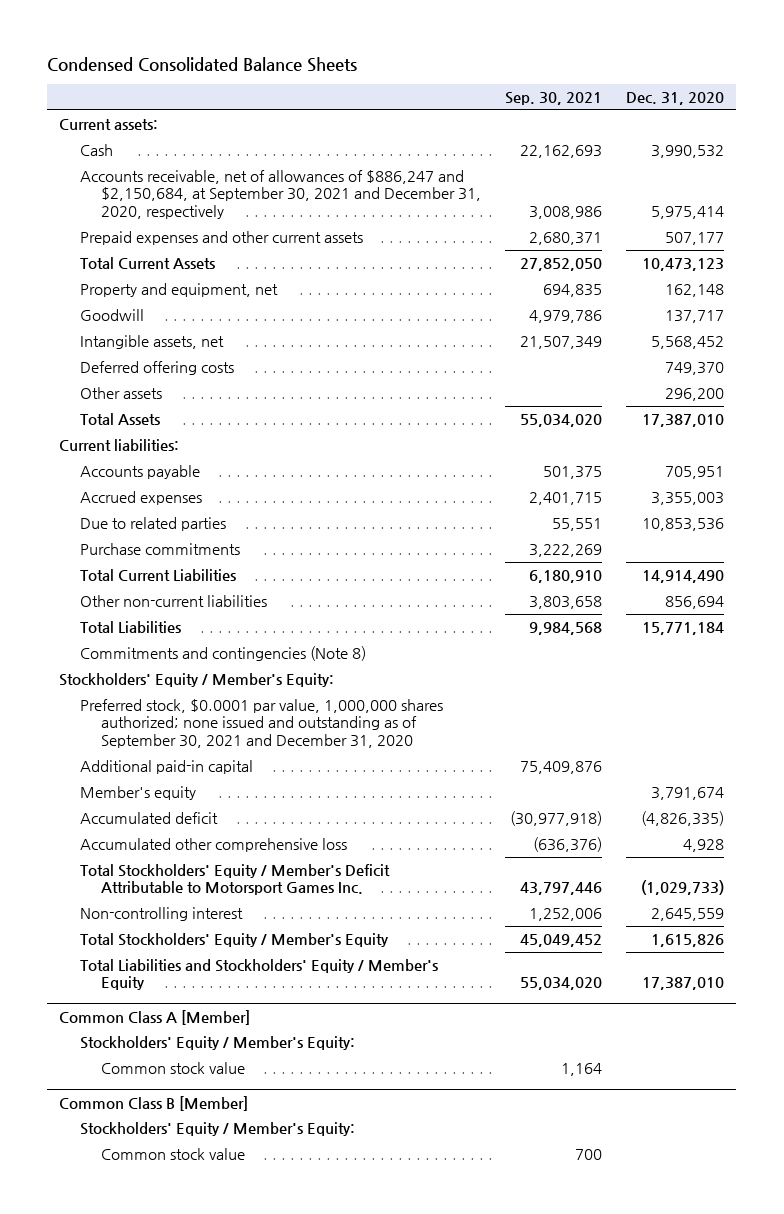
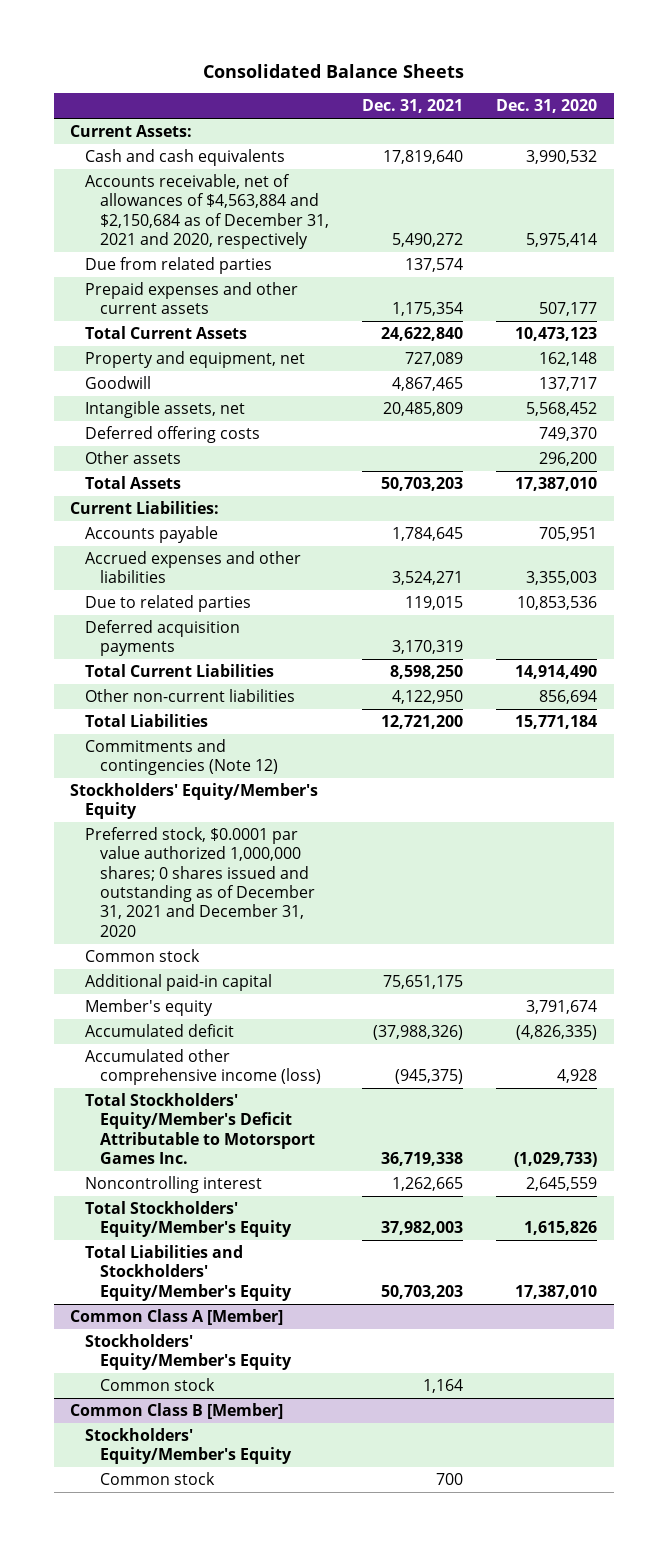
[47,56,358,72] Condensed Consolidated Balance Sheets -> [202,63,464,78] Consolidated Balance Sheets
[505,91,603,105] Sep. 30, 2021 -> none
none -> [362,99,464,114] Dec. 31, 2021
[59,118,159,130] Current assets: -> [70,124,193,137] Current Assets:
[80,143,114,156] Cash -> [85,148,286,166] Cash and cash equivalents
[80,169,482,219] Accounts receivable, net of allowances of $886,247 and $2,150,684, at September 30, 2021 and December 31, 2020, respectively -> [85,173,330,250] Accounts receivable, net of allowances of $4,563,884 and $2,150,684 as of December 31, 2021 and 2020, respectively
none -> [85,256,273,274] Due from related parties
[59,438,180,451] Current liabilities: -> [70,500,220,514] Current Liabilities:
[80,490,203,505] Accrued expenses -> [85,550,302,584] Accrued expenses and other liabilities
[80,542,241,555] Purchase commitments -> none
none -> [85,619,241,657] Deferred acquisition payments
[80,645,367,661] Commitments and contingencies (Note 8) -> [85,738,279,776] Commitments and contingencies (Note 12)
[59,672,335,687] Stockholders' Equity / Member's Equity: -> [70,782,319,820] Stockholders' Equity/Member's Equity
[80,698,444,748] Preferred stock, $0.0001 par value, 1,000,000 shares authorized; none issued and outstanding as of September 30, 2021 and December 31, 2020 -> [85,826,316,937] Preferred stock, $0.0001 par value authorized 1,000,000 shares; 0 shares issued and outstanding as of December 31, 2021 and December 31, 2020
none -> [85,948,201,962] Common stock
[80,837,348,852] Accumulated other comprehensive loss -> [85,1048,322,1086] Accumulated other comprehensive income (loss)
[80,863,391,896] Total Stockholders' Equity / Member's Deficit Attributable to Motorsport Games Inc. -> [85,1092,316,1165] Total Stockholders' Equity/Member's Deficit Attributable to Motorsport Games Inc.
[80,906,244,921] Non-controlling interest -> [85,1175,263,1193] Noncontrolling interest
[80,932,390,947] Total Stockholders' Equity / Member's Equity -> [85,1200,293,1238] Total Stockholders' Equity/Member's Equity
[80,958,439,991] Total Liabilities and Stockholders' Equity / Member's Equity -> [85,1244,293,1301] Total Liabilities and Stockholders' Equity/Member's Equity
[80,1035,356,1050] Stockholders' Equity / Member's Equity: -> [85,1333,293,1371] Stockholders' Equity/Member's Equity
[101,1061,246,1074] Common stock value -> [100,1377,216,1391] Common stock
[80,1121,356,1136] Stockholders' Equity / Member's Equity: -> [85,1427,293,1465] Stockholders' Equity/Member's Equity
[101,1147,246,1160] Common stock value -> [100,1471,216,1485] Common stock

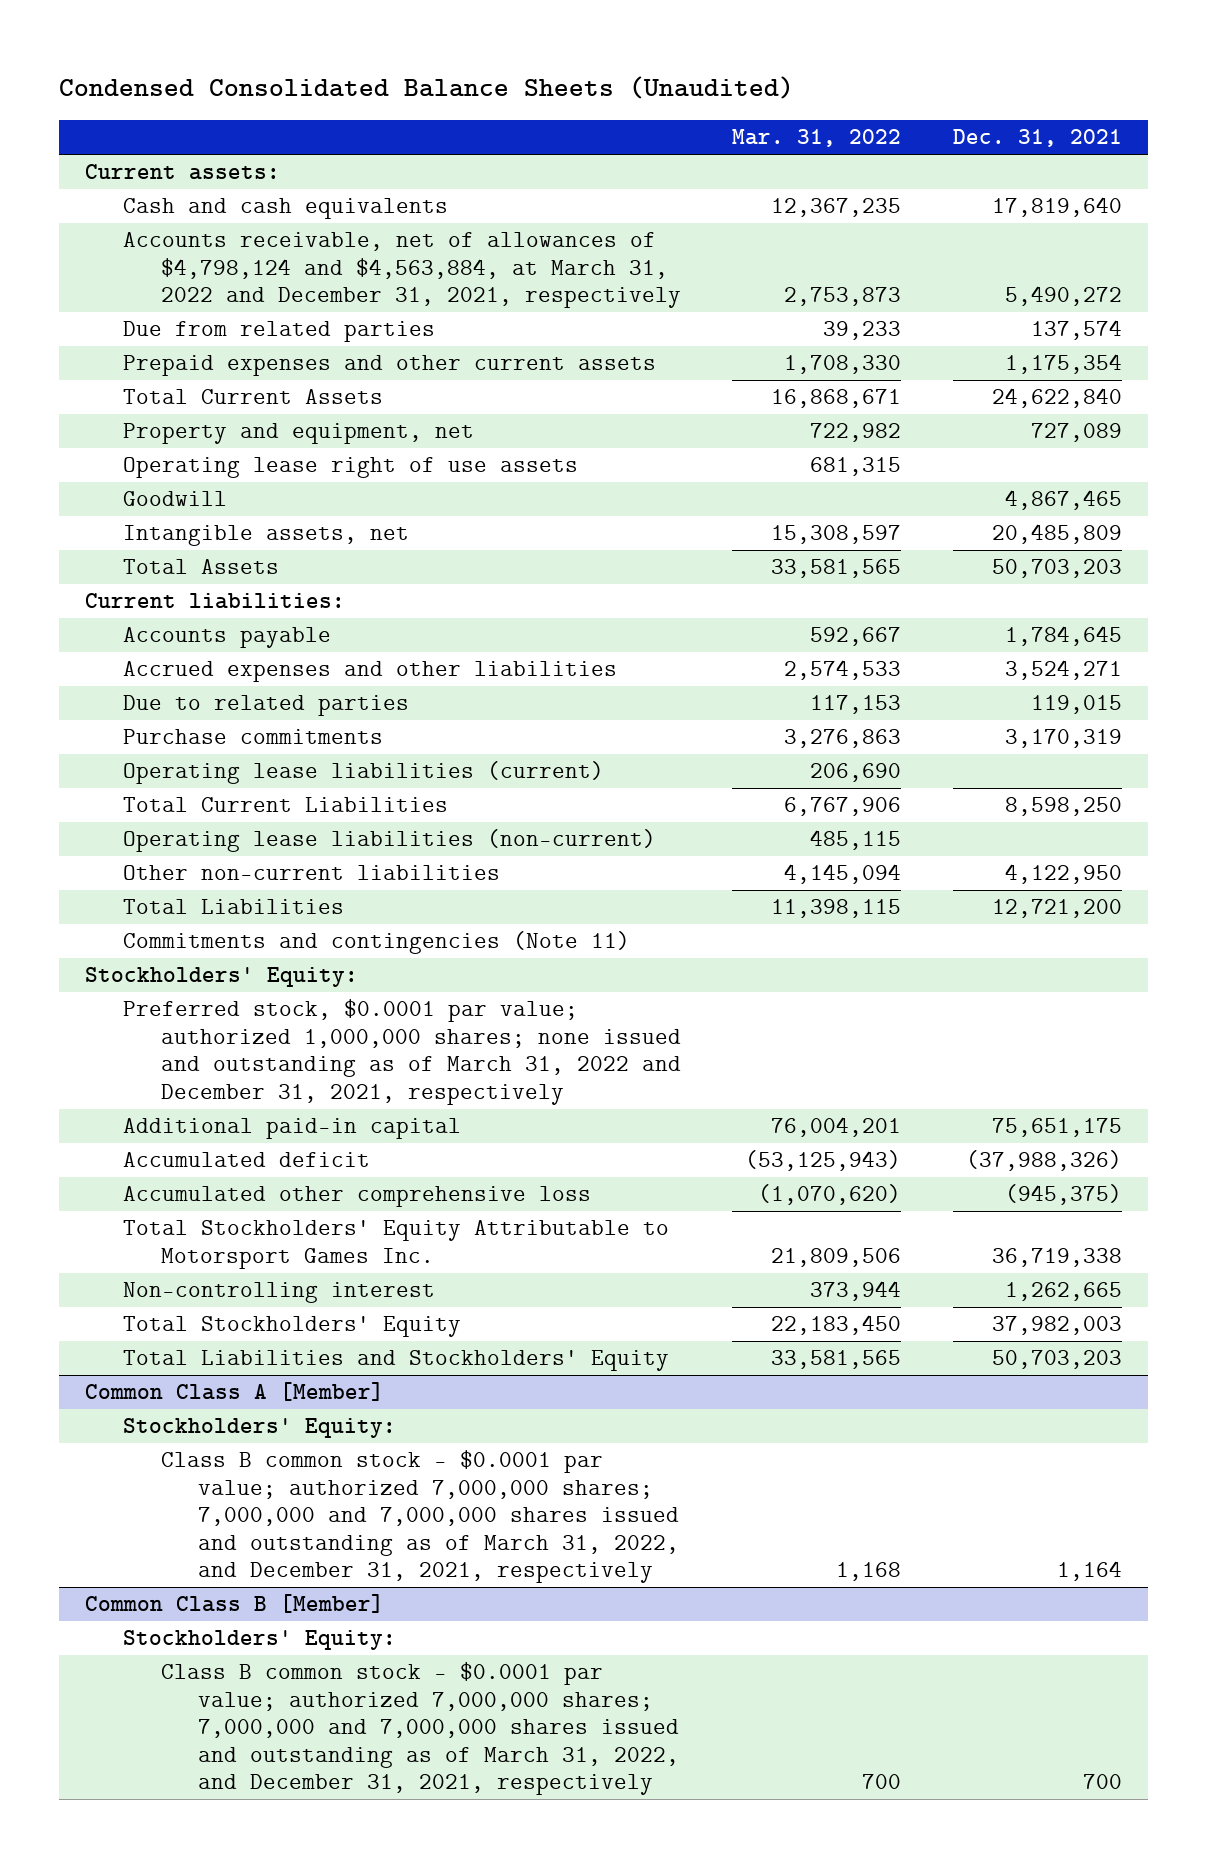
[202,63,464,78] Consolidated Balance Sheets -> [59,76,795,100] Condensed Consolidated Balance Sheets (Unaudited)
[496,99,598,114] Dec. 31, 2020 -> none
none -> [732,129,902,148] Mar. 31, 2022
[70,124,193,137] Current Assets: -> [84,164,280,181] Current assets:
[85,173,330,250] Accounts receivable, net of allowances of $4,563,884 and $2,150,684 as of December 31, 2021 and 2020, respectively -> [122,232,681,309] Accounts receivable, net of allowances of $4,798,124 and $4,563,884, at March 31, 2022 and December 31, 2021, respectively
none -> [122,457,578,479] Operating lease right of use assets
[85,425,261,443] Deferred offering costs -> none
[85,450,182,464] Other assets -> none
[70,500,220,514] Current Liabilities: -> [84,593,345,610] Current liabilities:
[85,619,241,657] Deferred acquisition payments -> [122,729,383,745] Purchase commitments
none -> [122,761,604,785] Operating lease liabilities (current)
none -> [122,829,656,853] Operating lease liabilities (non-current)
[85,948,201,962] Common stock -> none
[85,738,279,776] Commitments and contingencies (Note 12) -> [122,931,630,955] Commitments and contingencies (Note 11)
[70,782,319,820] Stockholders' Equity/Member's Equity -> [84,967,358,988] Stockholders' Equity:
[85,826,316,937] Preferred stock, $0.0001 par value authorized 1,000,000 shares; 0 shares issued and outstanding as of December 31, 2021 and December 31, 2020 -> [122,999,681,1105] Preferred stock, $0.0001 par value; authorized 1,000,000 shares; none issued and outstanding as of March 31, 2022 and December 31, 2021, respectively
[85,998,214,1016] Member's equity -> none
[85,1048,322,1086] Accumulated other comprehensive income (loss) -> [122,1186,591,1208] Accumulated other comprehensive loss
[85,1092,316,1165] Total Stockholders' Equity/Member's Deficit Attributable to Motorsport Games Inc. -> [122,1220,669,1269] Total Stockholders' Equity Attributable to Motorsport Games Inc.
[85,1175,263,1193] Noncontrolling interest -> [122,1282,435,1304] Non-controlling interest
[85,1200,293,1238] Total Stockholders' Equity/Member's Equity -> [122,1316,461,1338] Total Stockholders' Equity
[85,1244,293,1301] Total Liabilities and Stockholders' Equity/Member's Equity -> [122,1350,669,1372] Total Liabilities and Stockholders' Equity
[85,1333,293,1371] Stockholders' Equity/Member's Equity -> [122,1418,396,1439] Stockholders' Equity:
[100,1377,216,1391] Common stock -> [160,1450,680,1584] Class B common stock - $0.0001 par value; authorized 7,000,000 shares; 7,000,000 and 7,000,000 shares issued and outstanding as of March 31, 2022, and December 31, 2021, respectively
[85,1427,293,1465] Stockholders' Equity/Member's Equity -> [122,1630,396,1651] Stockholders' Equity:
[100,1471,216,1485] Common stock -> [160,1662,680,1796] Class B common stock - $0.0001 par value; authorized 7,000,000 shares; 7,000,000 and 7,000,000 shares issued and outstanding as of March 31, 2022, and December 31, 2021, respectively

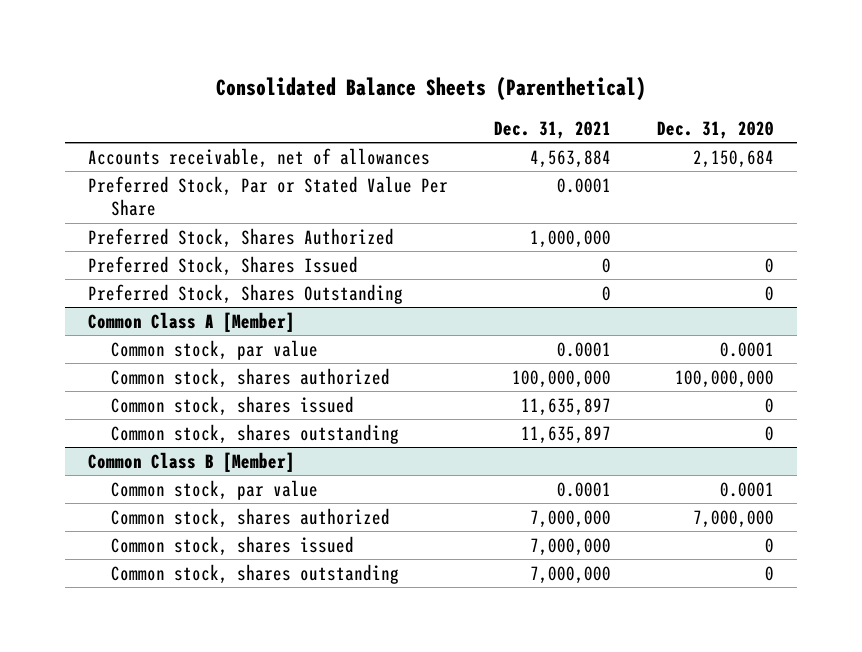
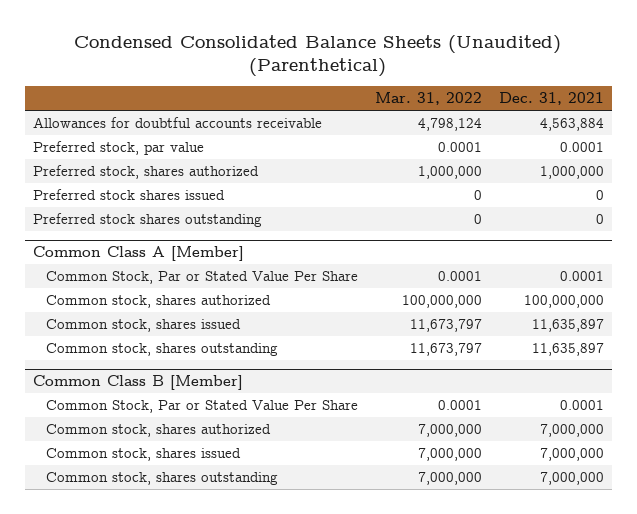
[216,76,647,101] Consolidated Balance Sheets (Parenthetical) -> [74,34,562,78] Condensed Consolidated Balance Sheets (Unaudited) (Parenthetical)
[657,120,775,139] Dec. 31, 2020 -> none
none -> [374,92,482,106] Mar. 31, 2022
[88,147,431,168] Accounts receivable, net of allowances -> [32,116,322,128] Allowances for doubtful accounts receivable
[88,175,449,217] Preferred Stock, Par or Stated Value Per Share -> [32,140,204,155] Preferred stock, par value
[88,227,395,248] Preferred Stock, Shares Authorized -> [32,164,259,179] Preferred stock, shares authorized
[88,255,359,276] Preferred Stock, Shares Issued -> [32,188,225,200] Preferred stock shares issued
[88,283,404,304] Preferred Stock, Shares Outstanding -> [32,212,262,227] Preferred stock shares outstanding
[111,339,319,360] Common stock, par value -> [46,270,359,284] Common Stock, Par or Stated Value Per Share
[111,479,319,500] Common stock, par value -> [46,399,359,413] Common Stock, Par or Stated Value Per Share

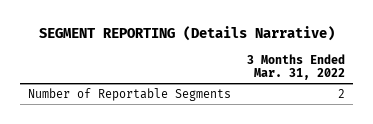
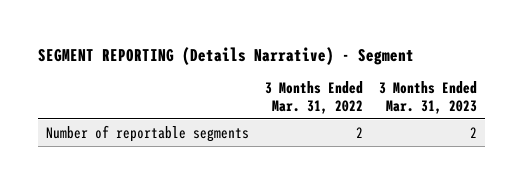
[38,25,335,41] SEGMENT REPORTING (Details Narrative) -> [37,46,414,65] SEGMENT REPORTING (Details Narrative) - Segment
none -> [378,81,477,114] 3 Months Ended Mar. 31, 2023
[27,88,231,102] Number of Reportable Segments -> [45,125,249,143] Number of reportable segments

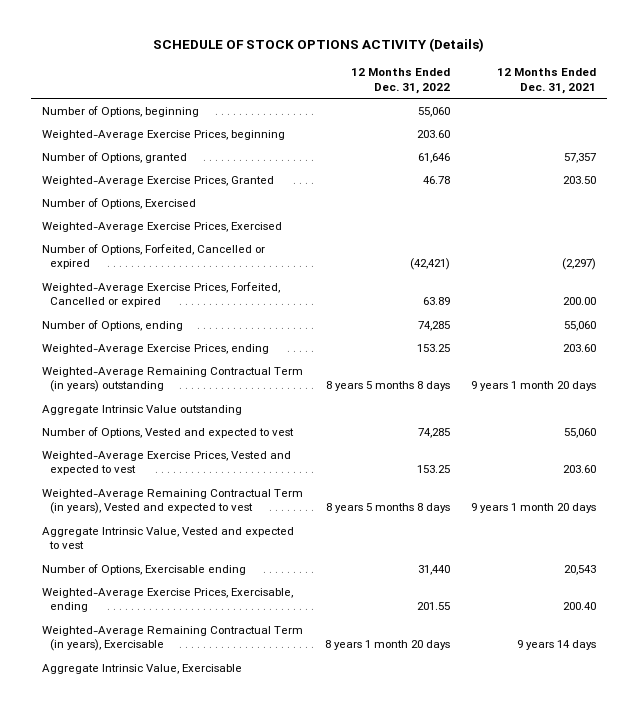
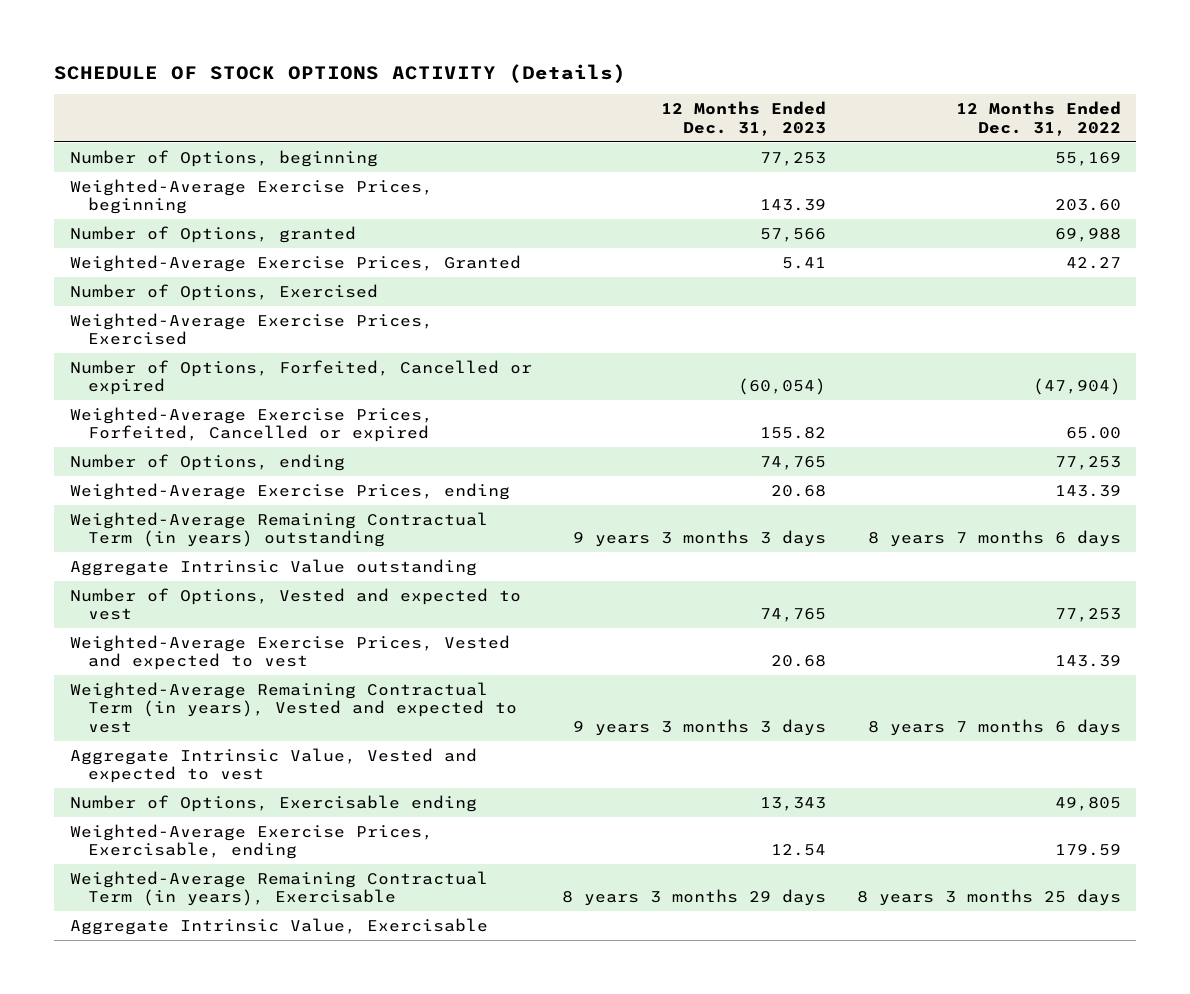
[497,68,597,94] 12 Months Ended Dec. 31, 2021 -> none
none -> [661,101,827,136] 12 Months Ended Dec. 31, 2023
[417,106,450,117] 55,060 -> [1054,152,1121,167] 55,169
[417,152,450,163] 61,646 -> [1054,228,1121,243] 69,988
[422,175,450,184] 46.78 -> [1065,257,1121,270] 42.27
[409,258,450,271] (42,421) -> [1032,378,1121,396] (47,904)
[422,297,450,306] 63.89 -> [1065,427,1121,440] 65.00
[417,320,450,331] 74,285 -> [1054,456,1121,471] 77,253
[416,343,450,352] 153.25 -> [1054,485,1121,498] 143.39
[325,381,450,392] 8 years 5 months 8 days -> [867,530,1121,548] 8 years 7 months 6 days
[417,427,450,438] 74,285 -> [1054,608,1121,623] 77,253
[416,465,450,474] 153.25 -> [1054,655,1121,668] 143.39
[325,503,450,514] 8 years 5 months 8 days -> [867,718,1121,736] 8 years 7 months 6 days
[417,564,450,575] 31,440 -> [1054,797,1121,812] 49,805
[416,602,450,611] 201.55 -> [1054,844,1121,857] 179.59
[324,640,450,651] 8 years 1 month 20 days -> [856,889,1121,907] 8 years 3 months 25 days

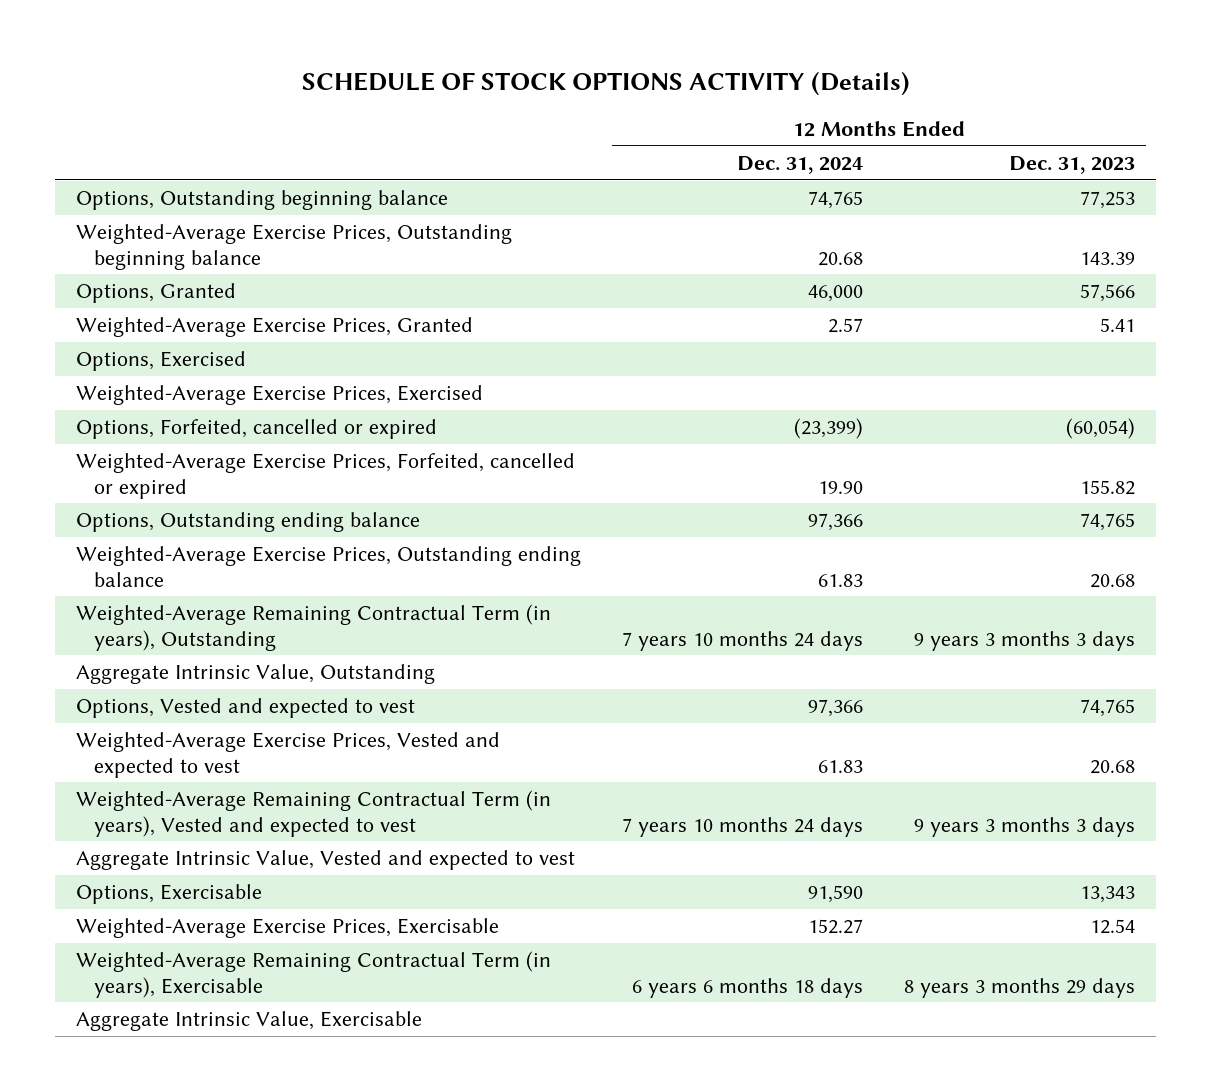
[955,101,1121,136] 12 Months Ended Dec. 31, 2022 -> none
none -> [737,156,864,175] Dec. 31, 2024
[69,150,378,168] Number of Options, beginning -> [75,190,448,211] Options, Outstanding beginning balance
[69,179,433,215] Weighted-Average Exercise Prices, beginning -> [75,224,512,270] Weighted-Average Exercise Prices, Outstanding beginning balance
[69,226,356,244] Number of Options, granted -> [75,283,236,304] Options, Granted
[69,284,378,302] Number of Options, Exercised -> [75,351,246,372] Options, Exercised
[69,360,532,396] Number of Options, Forfeited, Cancelled or expired -> [75,419,437,440] Options, Forfeited, cancelled or expired
[69,407,433,443] Weighted-Average Exercise Prices, Forfeited, Cancelled or expired -> [75,453,575,499] Weighted-Average Exercise Prices, Forfeited, cancelled or expired
[69,454,345,472] Number of Options, ending -> [75,512,420,533] Options, Outstanding ending balance
[69,483,510,501] Weighted-Average Exercise Prices, ending -> [75,546,581,587] Weighted-Average Exercise Prices, Outstanding ending balance
[69,512,488,548] Weighted-Average Remaining Contractual Term (in years) outstanding -> [75,604,551,651] Weighted-Average Remaining Contractual Term (in years), Outstanding
[69,559,477,577] Aggregate Intrinsic Value outstanding -> [75,664,435,685] Aggregate Intrinsic Value, Outstanding
[69,588,521,621] Number of Options, Vested and expected to vest -> [75,698,415,719] Options, Vested and expected to vest
[69,795,477,813] Number of Options, Exercisable ending -> [75,884,262,905] Options, Exercisable
[69,824,433,860] Weighted-Average Exercise Prices, Exercisable, ending -> [75,918,499,939] Weighted-Average Exercise Prices, Exercisable

